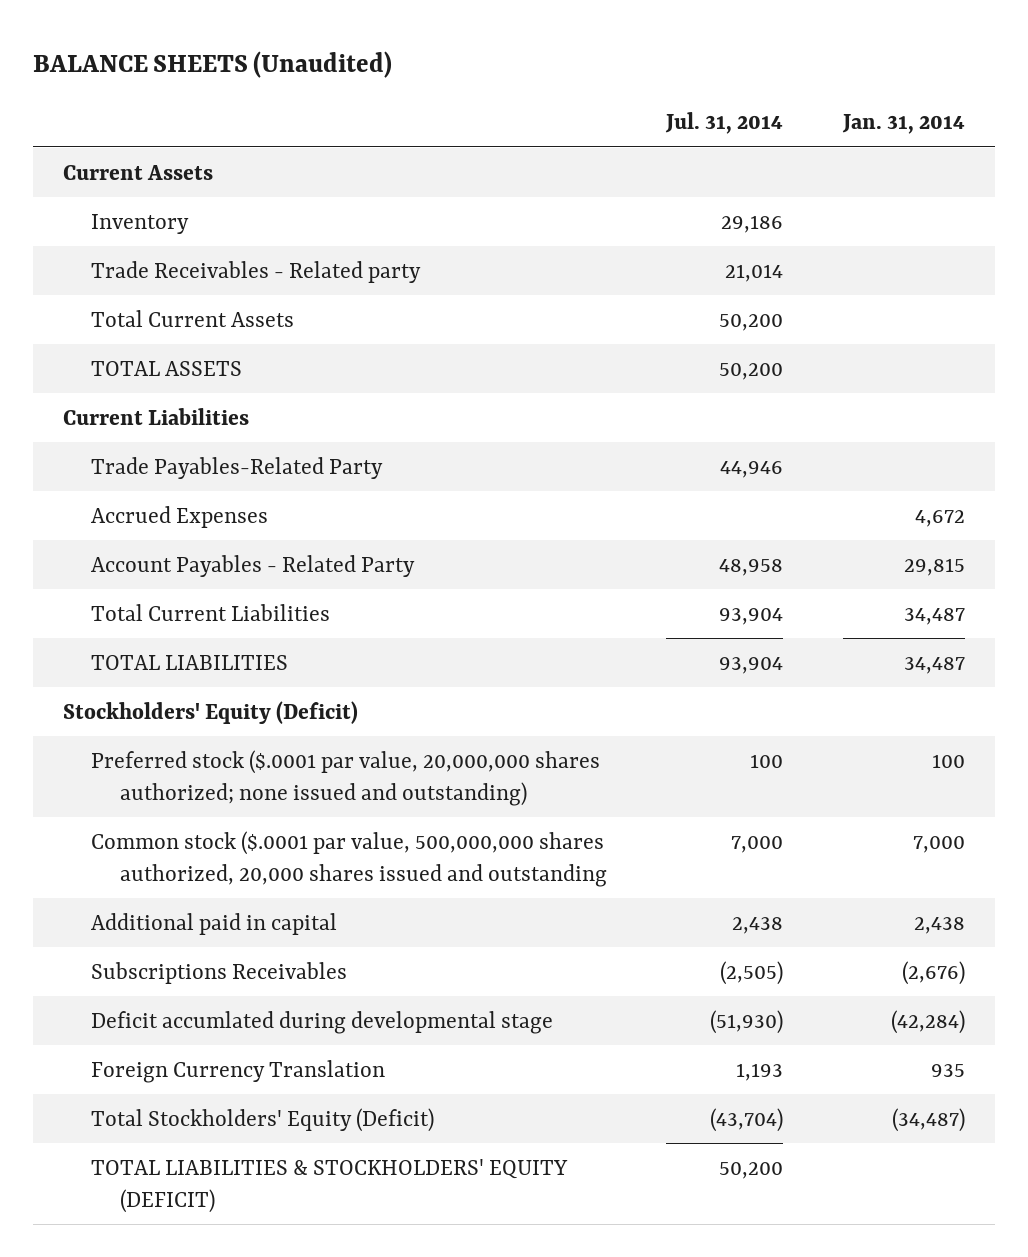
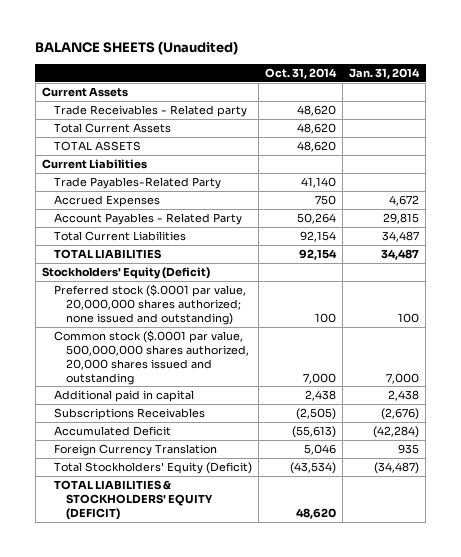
[665,112,784,135] Jul. 31, 2014 -> none
none -> [265,67,338,79] Oct. 31, 2014
[91,213,190,234] Inventory -> none
[91,1010,554,1034] Deficit accumlated during developmental stage -> [53,426,171,437] Accumulated Deficit

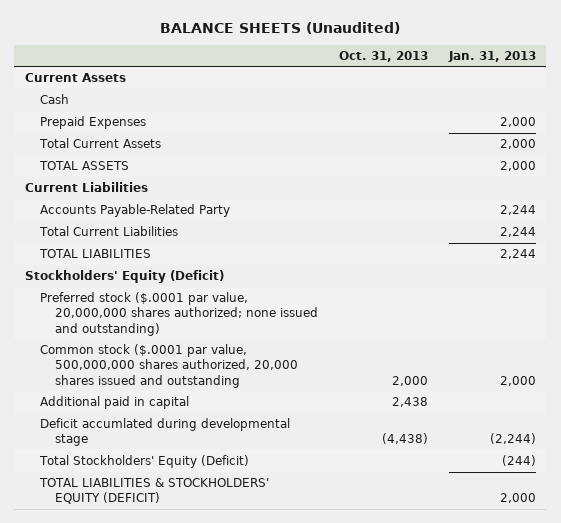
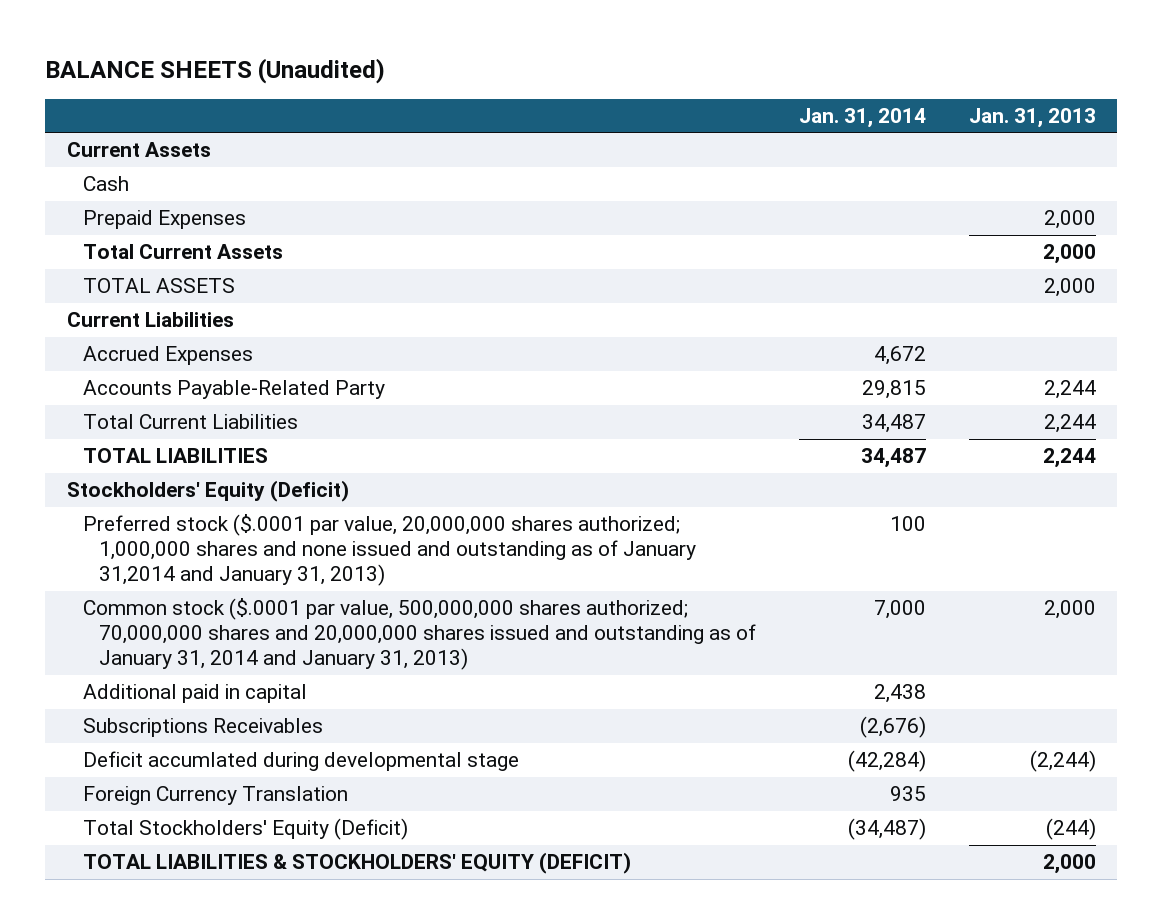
[338,50,428,62] Oct. 31, 2013 -> none
none -> [798,107,926,128] Jan. 31, 2014
none -> [82,346,253,366] Accrued Expenses
[39,292,318,336] Preferred stock ($.0001 par value, 20,000,000 shares authorized; none issued and outstanding) -> [82,514,696,587] Preferred stock ($.0001 par value, 20,000,000 shares authorized; 1,000,000 shares and none issued and outstanding as of January 31,2014 and January 31, 2013)
[39,344,298,388] Common stock ($.0001 par value, 500,000,000 shares authorized, 20,000 shares issued and outstanding -> [82,598,756,671] Common stock ($.0001 par value, 500,000,000 shares authorized; 70,000,000 shares and 20,000,000 shares issued and outstanding as of January 31, 2014 and January 31, 2013)
none -> [82,718,323,738] Subscriptions Receivables
none -> [82,786,348,806] Foreign Currency Translation

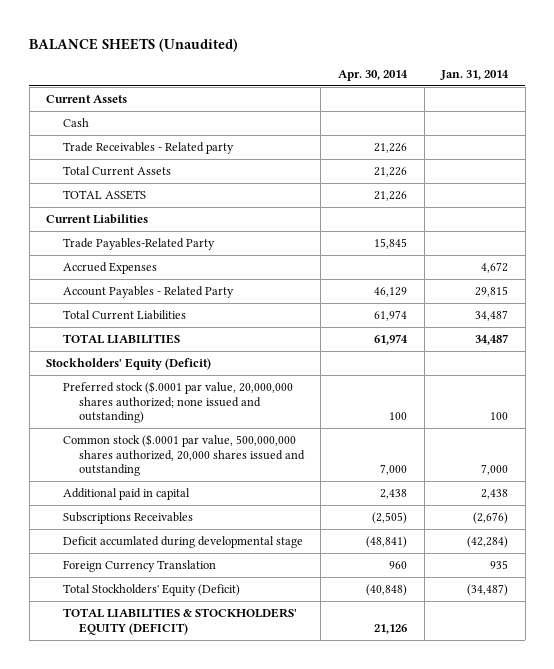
[968,107,1096,128] Jan. 31, 2013 -> none
none -> [337,69,408,81] Apr. 30, 2014
[82,210,246,230] Prepaid Expenses -> none
none -> [62,142,234,155] Trade Receivables - Related party
none -> [62,238,215,251] Trade Payables-Related Party
[82,380,385,400] Accounts Payable-Related Party -> [62,286,234,299] Account Payables - Related Party
[82,514,696,587] Preferred stock ($.0001 par value, 20,000,000 shares authorized; 1,000,000 shares and none issued and outstanding as of January 31,2014 and January 31, 2013) -> [62,381,293,424] Preferred stock ($.0001 par value, 20,000,000 shares authorized; none issued and outstanding)
[82,598,756,671] Common stock ($.0001 par value, 500,000,000 shares authorized; 70,000,000 shares and 20,000,000 shares issued and outstanding as of January 31, 2014 and January 31, 2013) -> [62,434,305,477] Common stock ($.0001 par value, 500,000,000 shares authorized, 20,000 shares issued and outstanding

